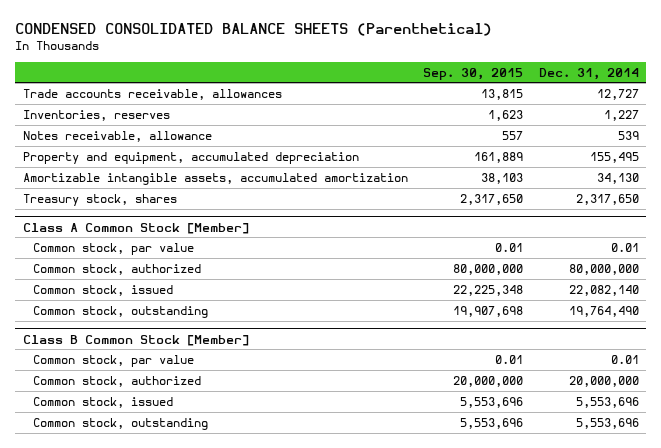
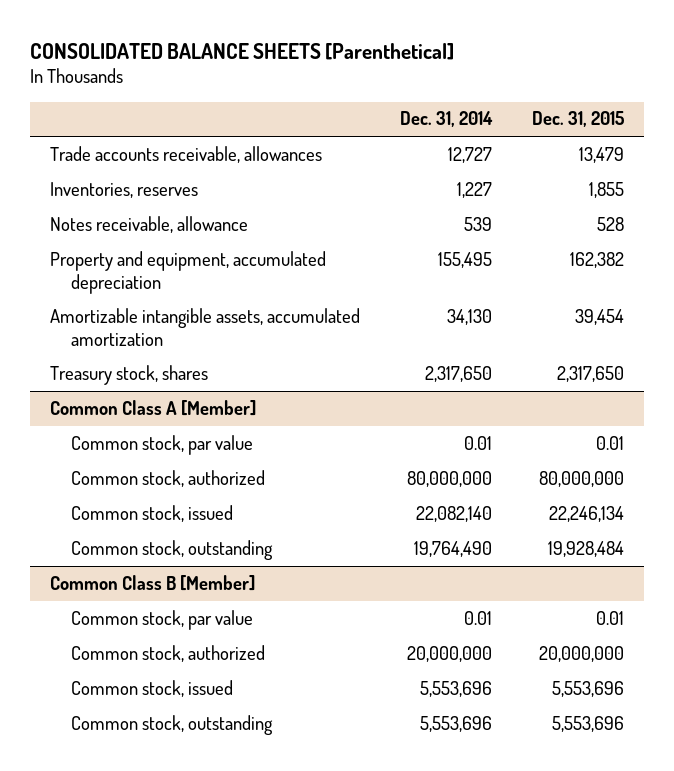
[14,22,492,36] CONDENSED CONSOLIDATED BALANCE SHEETS (Parenthetical) -> [30,42,455,60] CONSOLIDATED BALANCE SHEETS [Parenthetical]
[423,67,524,80] Sep. 30, 2015 -> none
none -> [532,111,625,128] Dec. 31, 2015
[22,222,249,234] Class A Common Stock [Member] -> [50,399,257,416] Common Class A [Member]
[22,334,249,346] Class B Common Stock [Member] -> [50,574,256,591] Common Class B [Member]

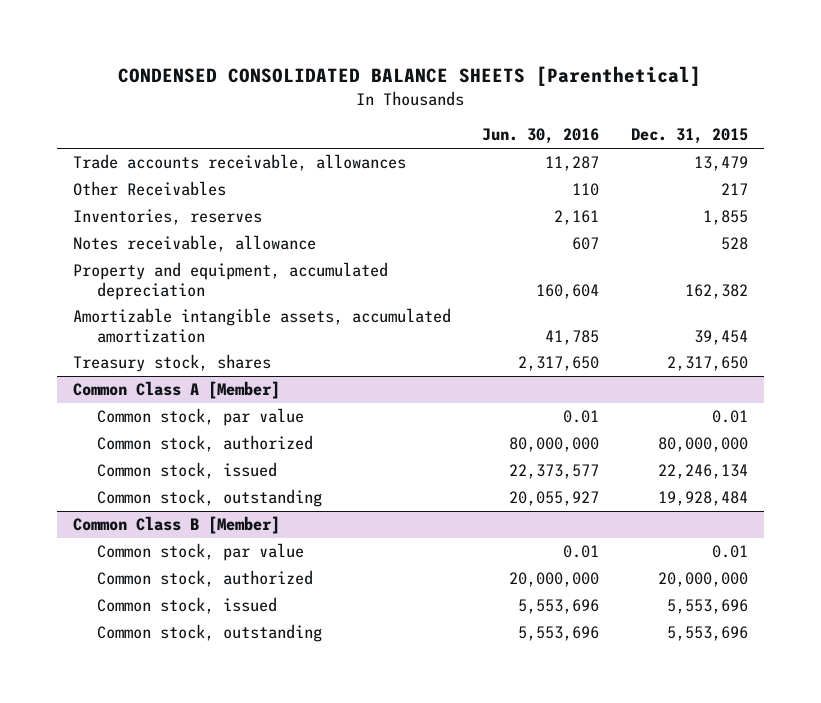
[30,42,455,60] CONSOLIDATED BALANCE SHEETS [Parenthetical] -> [118,66,702,87] CONDENSED CONSOLIDATED BALANCE SHEETS [Parenthetical]
[400,111,494,128] Dec. 31, 2014 -> none
none -> [482,128,600,145] Jun. 30, 2016
none -> [72,181,226,197] Other Receivables

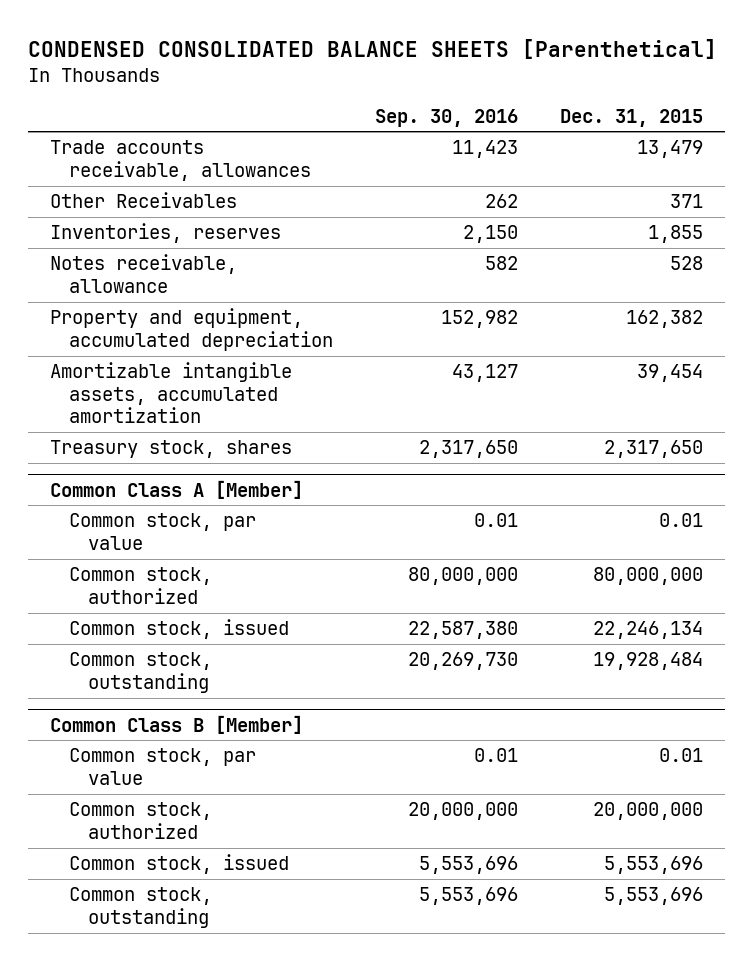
[482,128,600,145] Jun. 30, 2016 -> none
none -> [375,108,519,127] Sep. 30, 2016
[721,183,749,196] 217 -> [670,194,704,209] 371

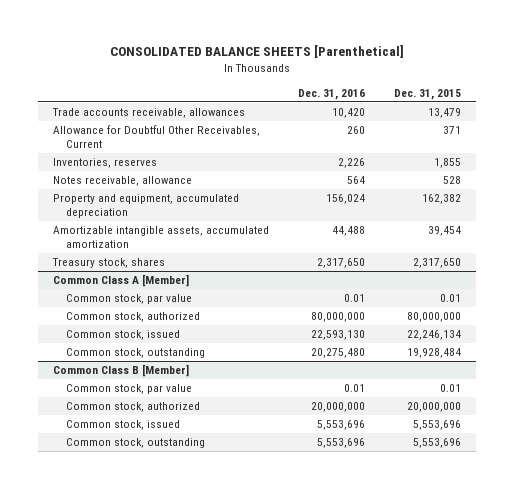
[28,38,718,59] CONDENSED CONSOLIDATED BALANCE SHEETS [Parenthetical] -> [109,45,404,59] CONSOLIDATED BALANCE SHEETS [Parenthetical]
[375,108,519,127] Sep. 30, 2016 -> none
none -> [297,88,365,100] Dec. 31, 2016
[49,192,237,209] Other Receivables -> [52,125,260,149] Allowance for Doubtful Other Receivables, Current

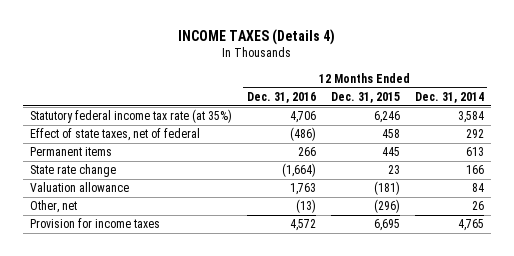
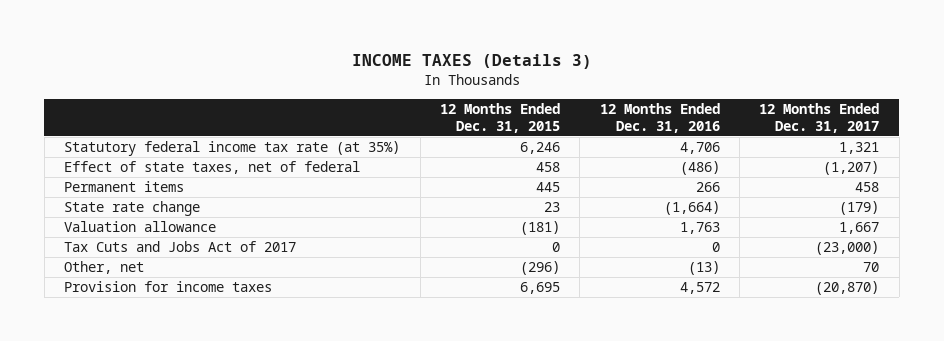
[177,29,335,46] INCOME TAXES (Details 4) -> [351,54,592,70] INCOME TAXES (Details 3)
[414,91,484,103] Dec. 31, 2014 -> none
none -> [759,103,880,133] 12 Months Ended Dec. 31, 2017
none -> [64,241,297,253] Tax Cuts and Jobs Act of 2017

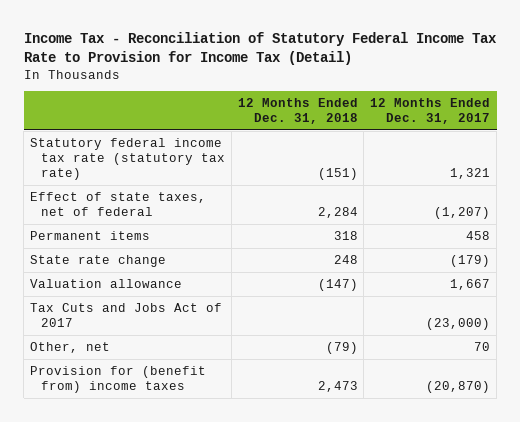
[351,54,592,70] INCOME TAXES (Details 3) -> [23,31,497,66] Income Tax - Reconciliation of Statutory Federal Income Tax Rate to Provision for Income Tax (Detail)
[440,103,561,133] 12 Months Ended Dec. 31, 2015 -> none
[599,103,720,133] 12 Months Ended Dec. 31, 2016 -> none
none -> [237,97,358,125] 12 Months Ended Dec. 31, 2018
[64,141,401,157] Statutory federal income tax rate (at 35%) -> [29,137,225,181] Statutory federal income tax rate (statutory tax rate)
[64,281,273,293] Provision for income taxes -> [29,365,206,393] Provision for (benefit from) income taxes

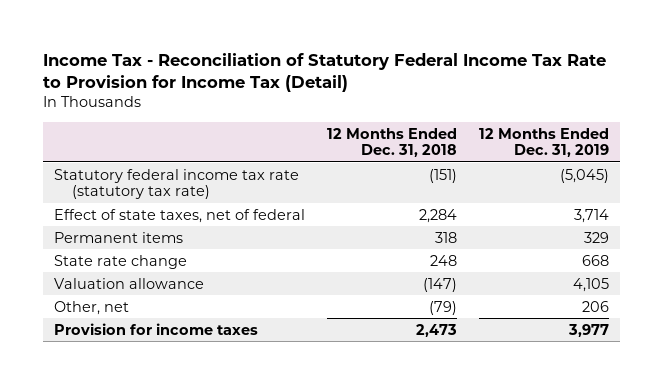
[370,97,491,125] 12 Months Ended Dec. 31, 2017 -> none
none -> [478,127,609,158] 12 Months Ended Dec. 31, 2019
[29,302,222,327] Tax Cuts and Jobs Act of 2017 -> none
[29,365,206,393] Provision for (benefit from) income taxes -> [54,322,259,335] Provision for income taxes

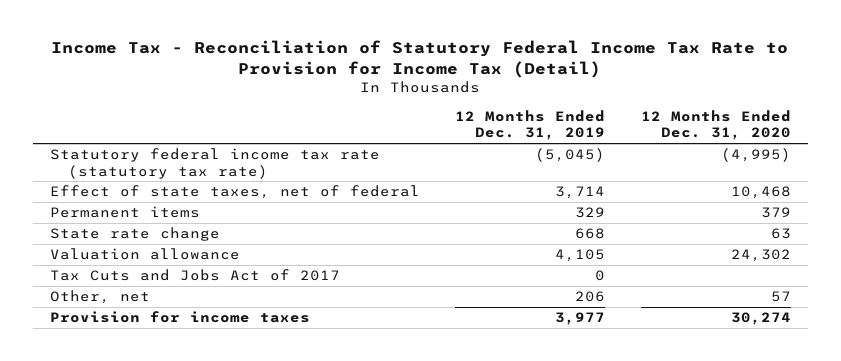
[327,127,458,158] 12 Months Ended Dec. 31, 2018 -> none
none -> [640,109,791,141] 12 Months Ended Dec. 31, 2020
none -> [50,269,341,282] Tax Cuts and Jobs Act of 2017

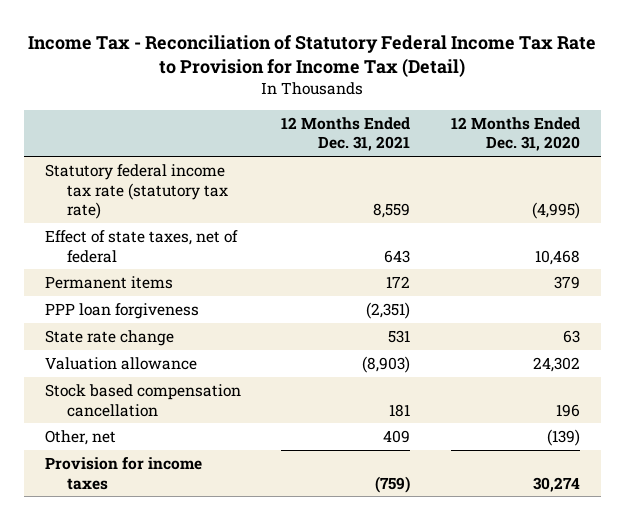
[455,109,606,141] 12 Months Ended Dec. 31, 2019 -> none
none -> [281,116,411,152] 12 Months Ended Dec. 31, 2021
none -> [44,303,199,320] PPP loan forgiveness
[50,269,341,282] Tax Cuts and Jobs Act of 2017 -> none
none -> [44,384,241,417] Stock based compensation cancellation
[770,291,791,303] 57 -> [547,429,581,447] (139)

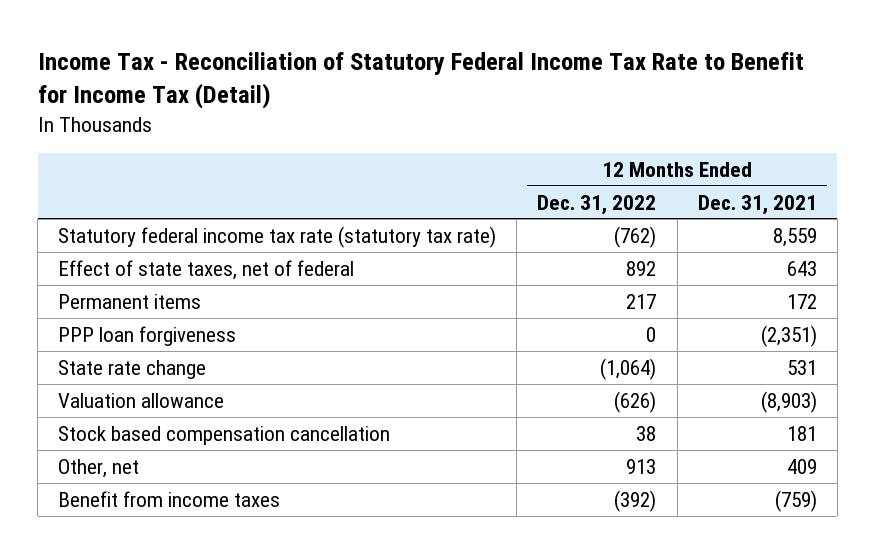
[28,34,597,77] Income Tax - Reconciliation of Statutory Federal Income Tax Rate to Provision for Income Tax (Detail) -> [37,52,804,110] Income Tax - Reconciliation of Statutory Federal Income Tax Rate to Benefit for Income Tax (Detail)
[451,116,581,152] 12 Months Ended Dec. 31, 2020 -> none
none -> [537,194,657,215] Dec. 31, 2022
[44,457,202,490] Provision for income taxes -> [58,490,281,507] Benefit from income taxes

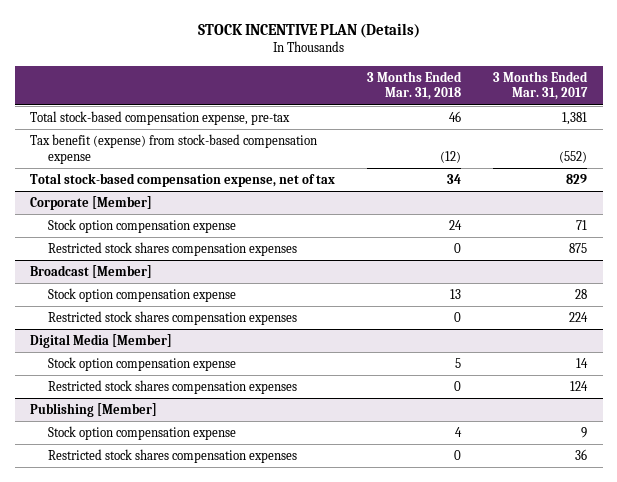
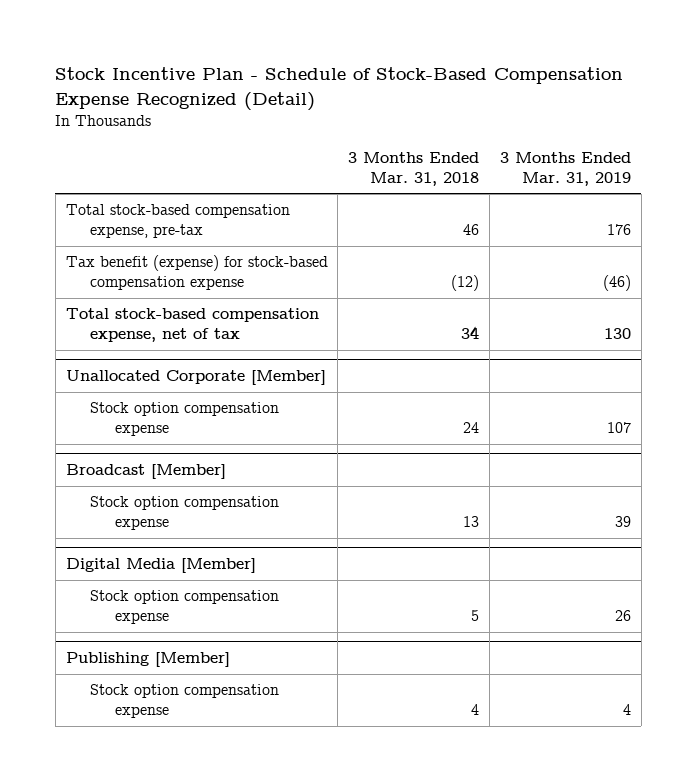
[197,22,420,38] STOCK INCENTIVE PLAN (Details) -> [55,66,624,111] Stock Incentive Plan - Schedule of Stock-Based Compensation Expense Recognized (Detail)
[492,70,588,101] 3 Months Ended Mar. 31, 2017 -> none
none -> [499,152,631,187] 3 Months Ended Mar. 31, 2019
[30,134,318,164] Tax benefit (expense) from stock-based compensation expense -> [65,255,328,291] Tax benefit (expense) for stock-based compensation expense
[30,196,153,211] Corporate [Member] -> [65,370,326,386] Unallocated Corporate [Member]
[48,242,298,257] Restricted stock shares compensation expenses -> none
[48,311,298,326] Restricted stock shares compensation expenses -> none
[48,380,298,395] Restricted stock shares compensation expenses -> none
[48,449,298,464] Restricted stock shares compensation expenses -> none

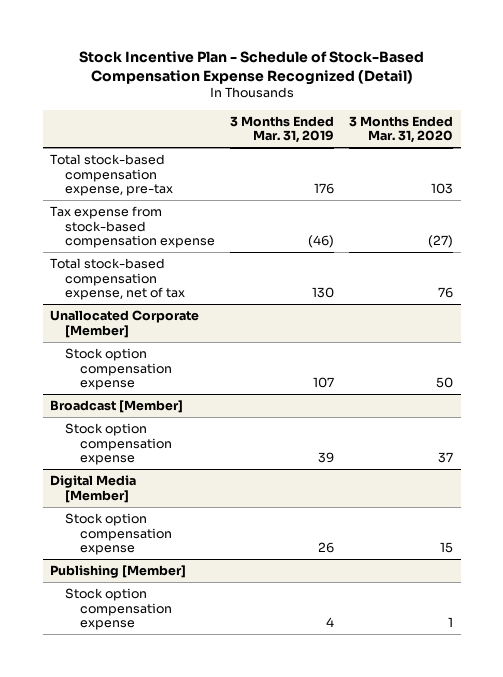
[348,152,480,187] 3 Months Ended Mar. 31, 2018 -> none
none -> [349,115,454,144] 3 Months Ended Mar. 31, 2020
[65,255,328,291] Tax benefit (expense) for stock-based compensation expense -> [50,205,216,249] Tax expense from stock-based compensation expense

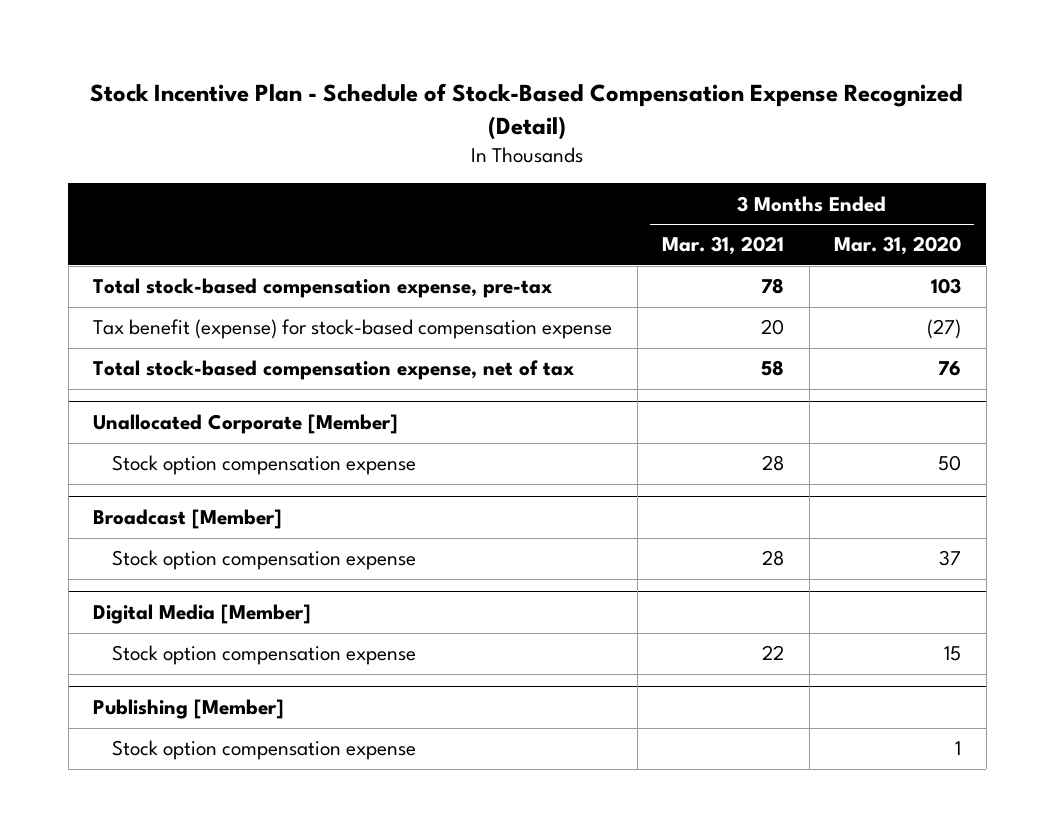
[230,115,335,144] 3 Months Ended Mar. 31, 2019 -> none
none -> [662,236,785,256] Mar. 31, 2021
[50,205,216,249] Tax expense from stock-based compensation expense -> [93,319,613,340] Tax benefit (expense) for stock-based compensation expense

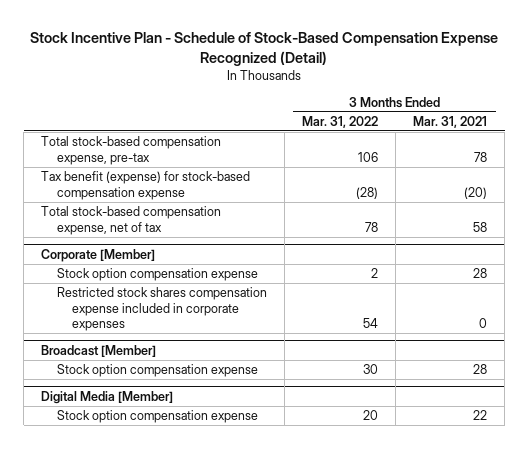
[834,236,962,256] Mar. 31, 2020 -> none
none -> [301,115,378,128] Mar. 31, 2022
[761,319,785,336] 20 -> [464,186,488,199] (20)
[93,414,399,435] Unallocated Corporate [Member] -> [41,248,156,262] Corporate [Member]
none -> [56,287,267,332] Restricted stock shares compensation expense included in corporate expenses
[93,699,285,720] Publishing [Member] -> none
[112,740,417,761] Stock option compensation expense -> none

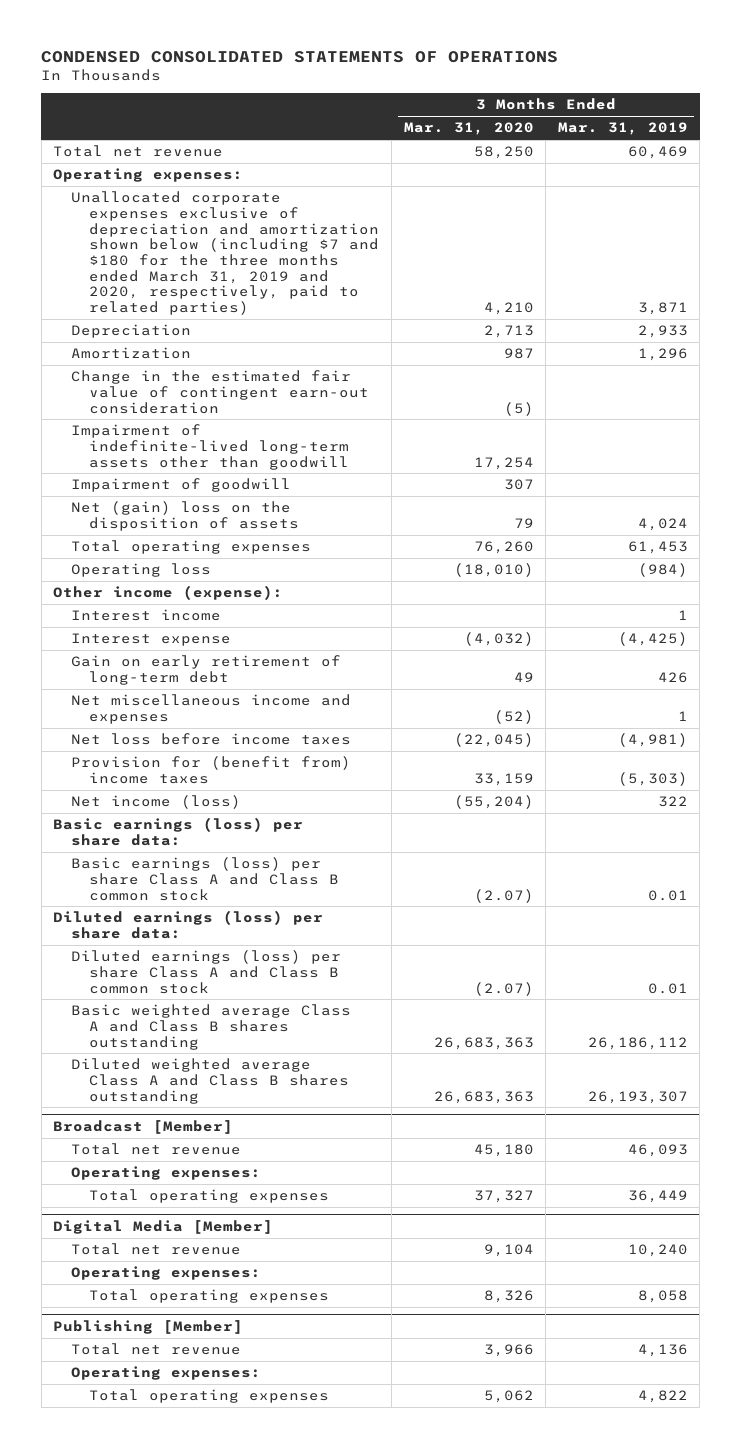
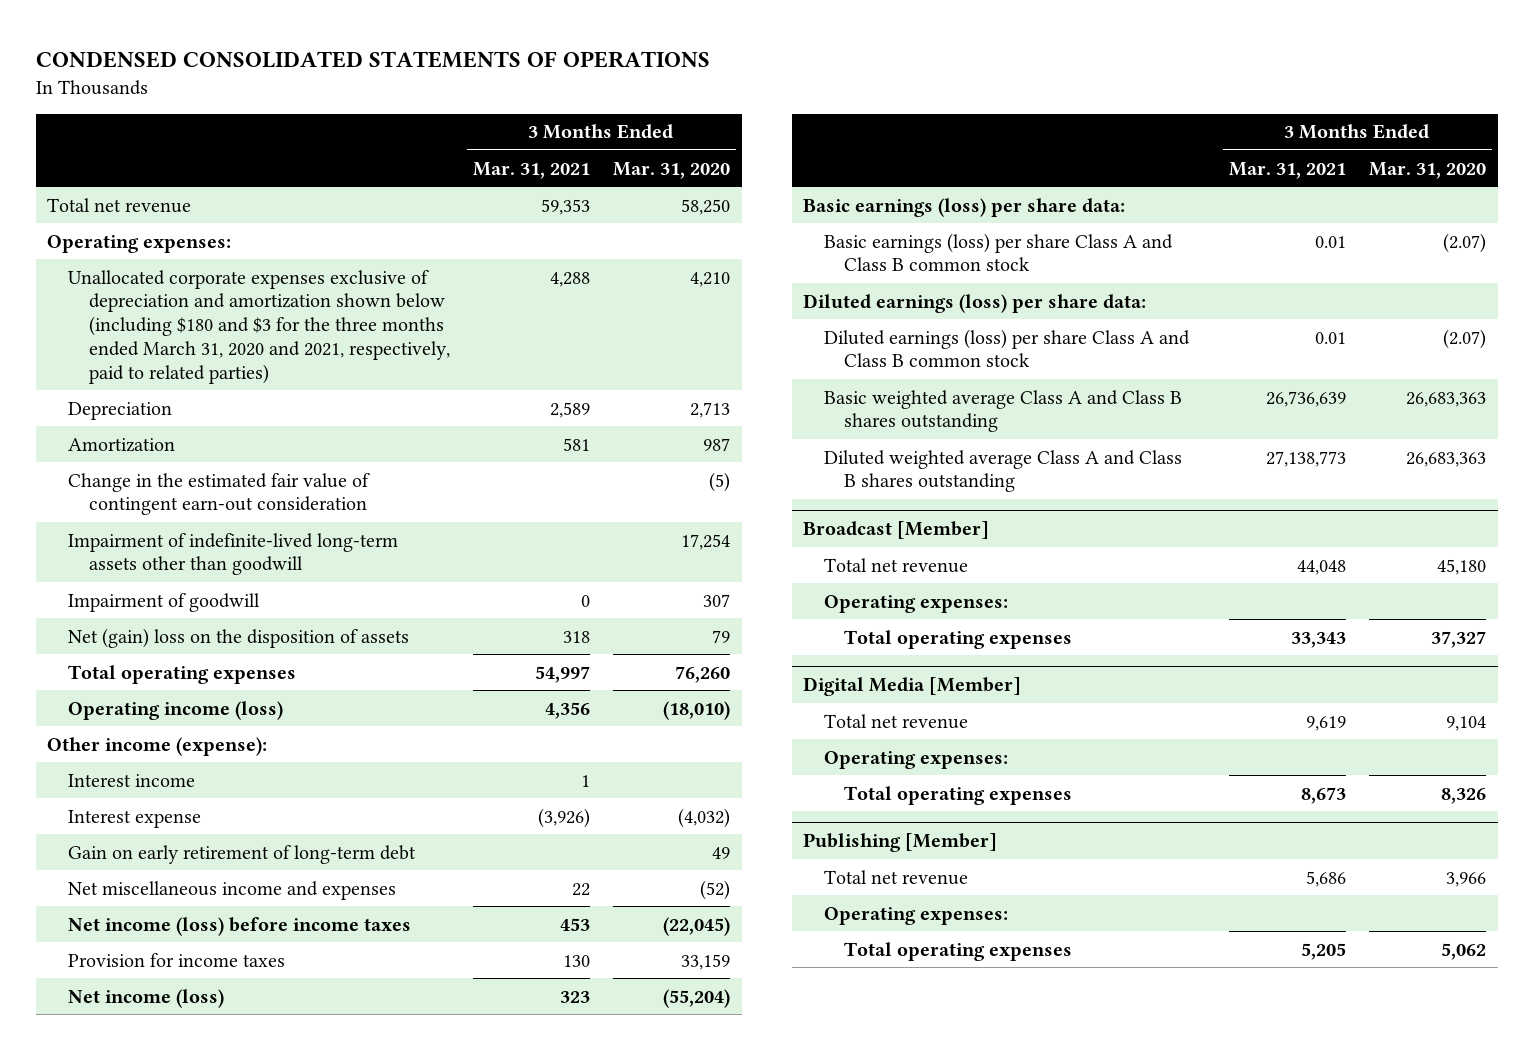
[557,122,688,136] Mar. 31, 2019 -> none
none -> [472,161,590,179] Mar. 31, 2021
[71,191,380,316] Unallocated corporate expenses exclusive of depreciation and amortization shown below (including $7 and $180 for the three months ended March 31, 2019 and 2020, respectively, paid to related parties) -> [67,269,450,384] Unallocated corporate expenses exclusive of depreciation and amortization shown below (including $180 and $3 for the three months ended March 31, 2020 and 2021, respectively, paid to related parties)
[71,563,212,578] Operating loss -> [67,700,283,720] Operating income (loss)
[71,733,352,746] Net loss before income taxes -> [67,916,411,936] Net income (loss) before income taxes
[71,756,352,784] Provision for (benefit from) income taxes -> [67,952,285,967] Provision for income taxes

